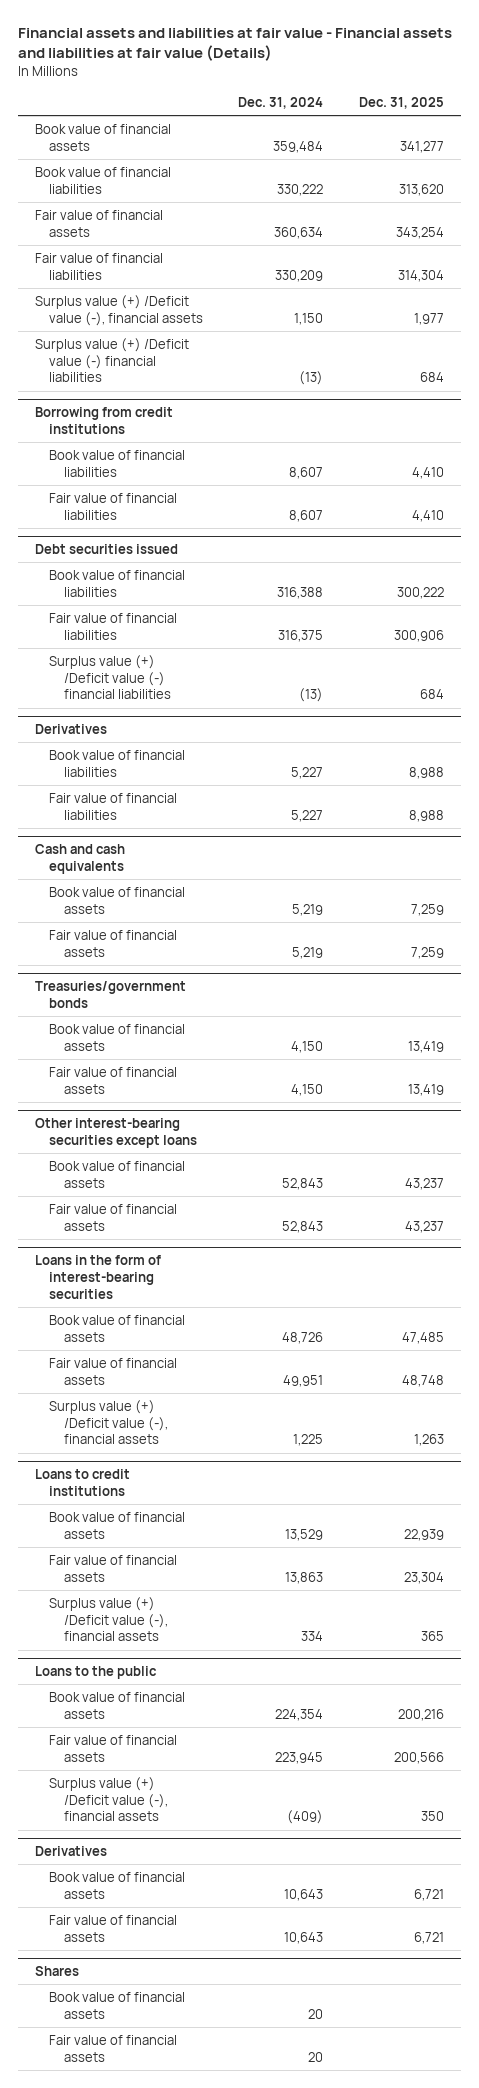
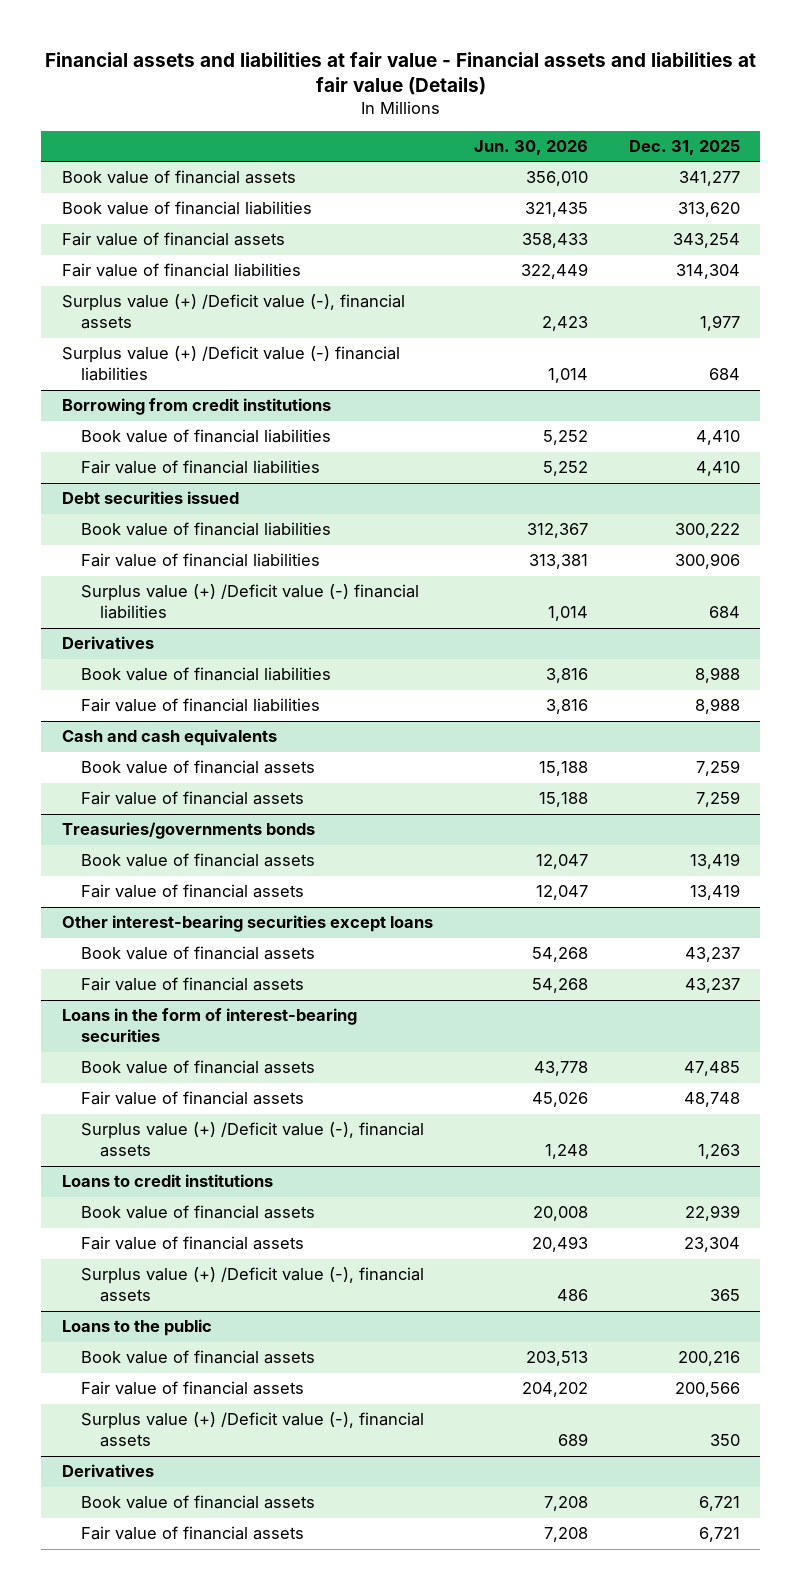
[238,96,324,109] Dec. 31, 2024 -> none
none -> [473,139,588,155] Jun. 30, 2026
[35,981,187,1008] Treasuries/government bonds -> [61,822,315,840] Treasuries/governments bonds
[35,1966,80,1977] Shares -> none
[49,1991,186,2019] Book value of financial assets -> none
[49,2034,178,2062] Fair value of financial assets -> none

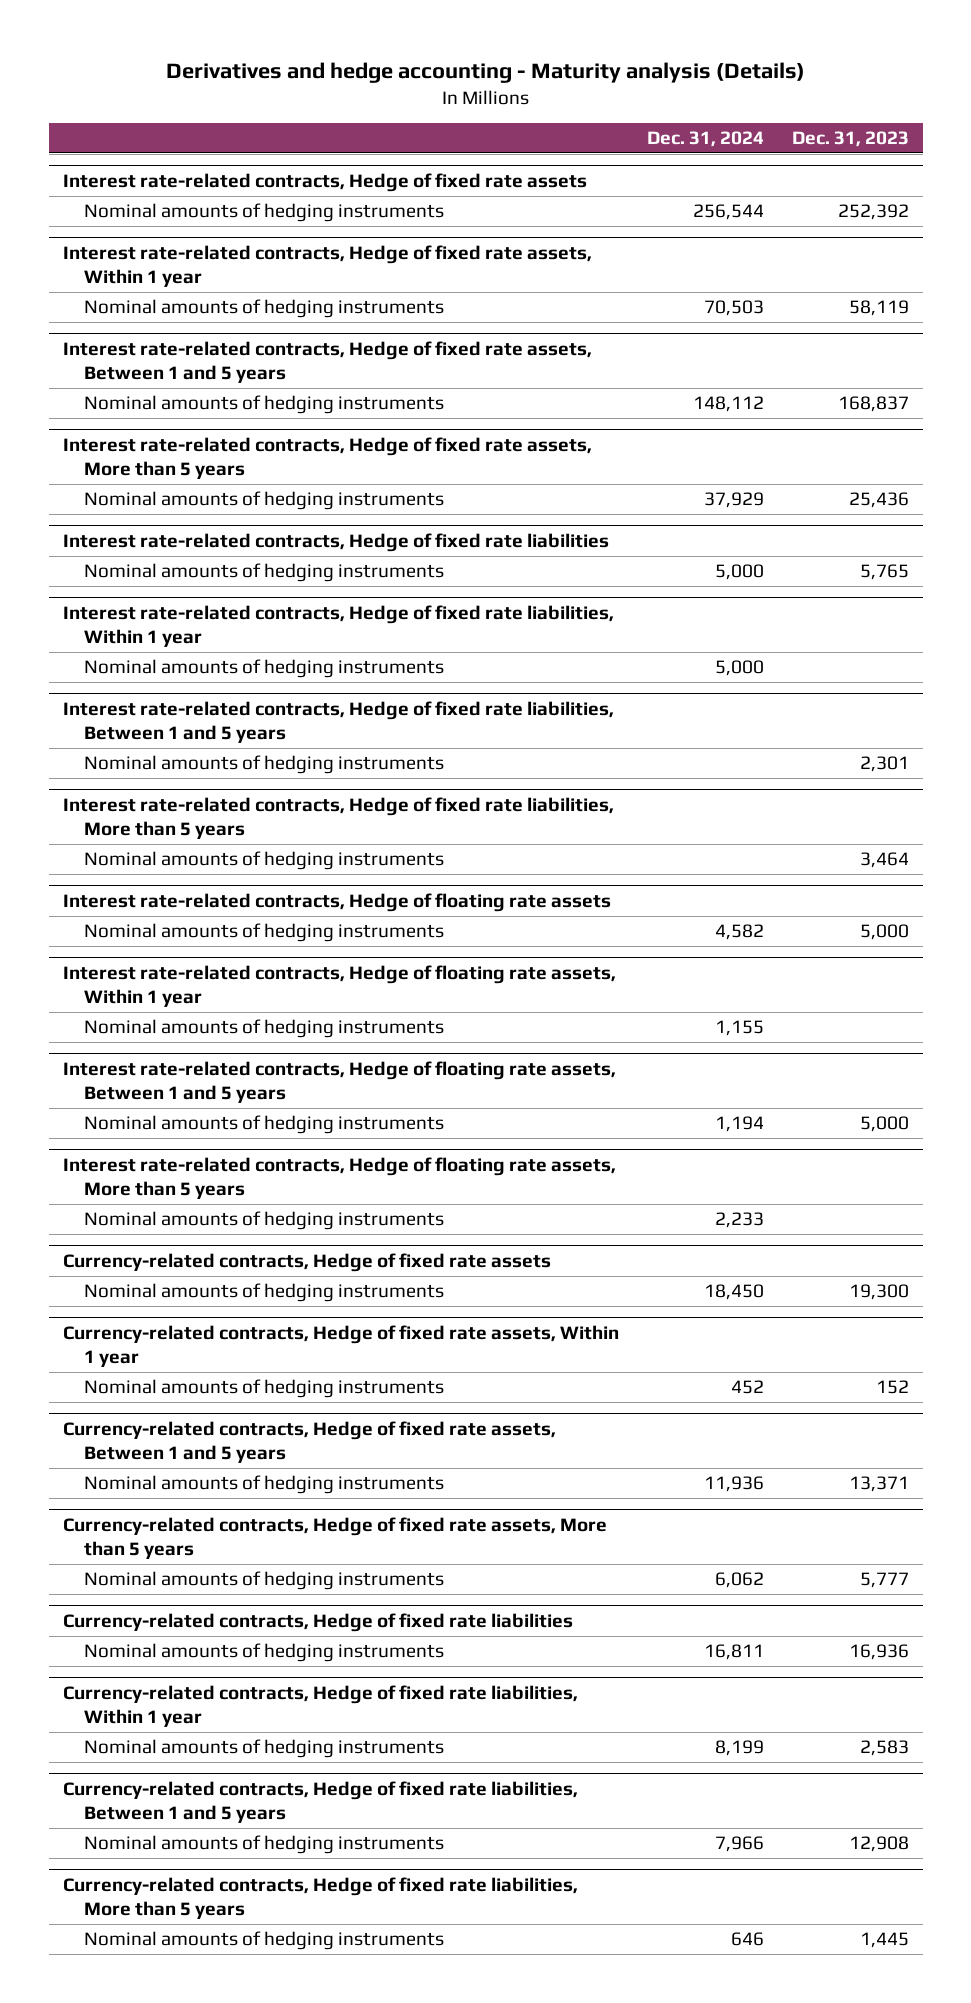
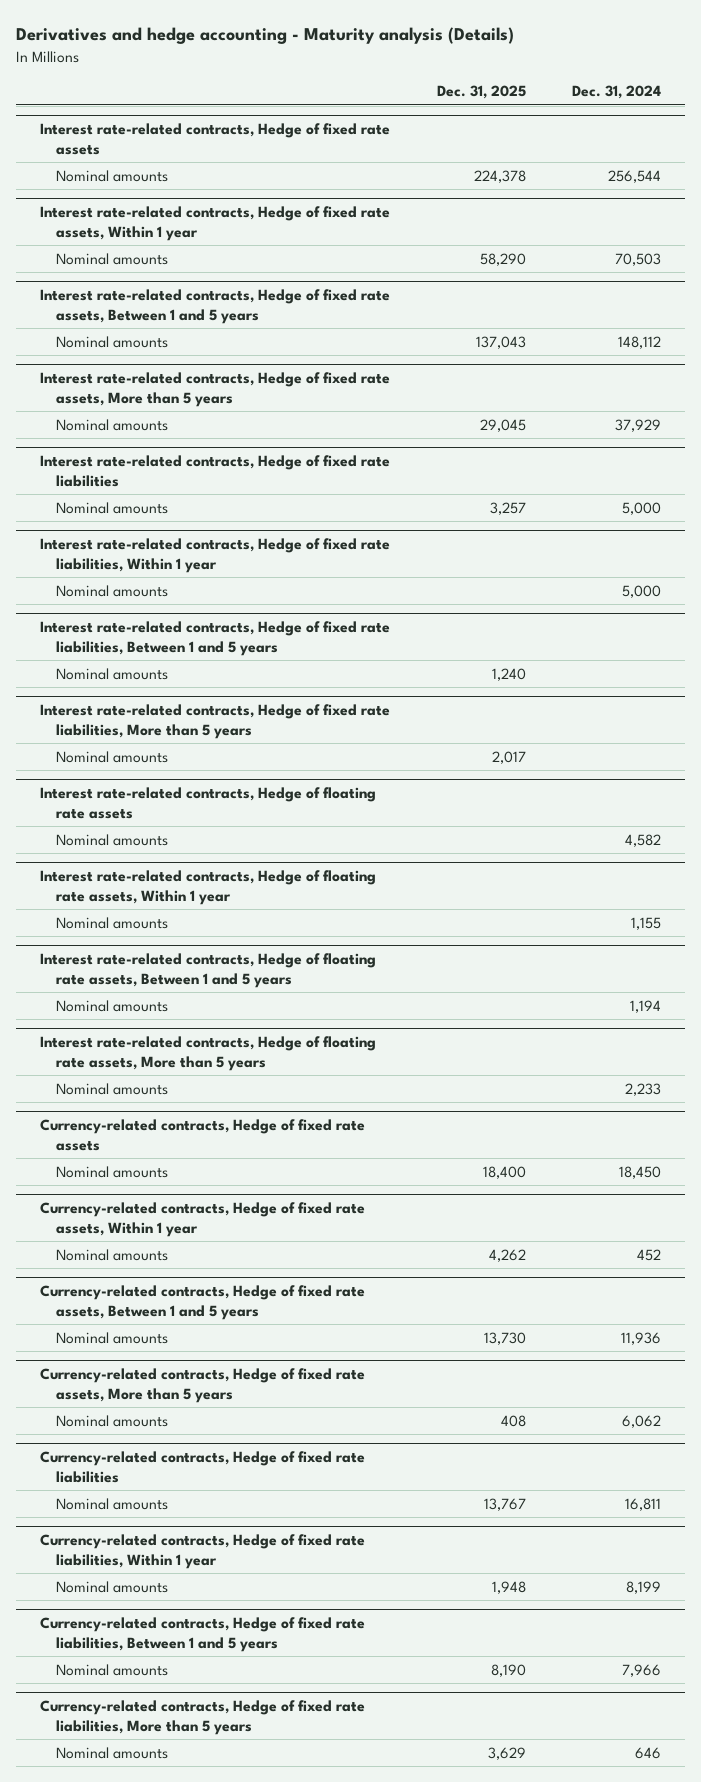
[791,131,909,148] Dec. 31, 2023 -> none
none -> [436,85,526,100] Dec. 31, 2025
[83,203,444,223] Nominal amounts of hedging instruments -> [55,169,168,182] Nominal amounts
[83,299,444,319] Nominal amounts of hedging instruments -> [55,252,168,265] Nominal amounts
[83,395,444,415] Nominal amounts of hedging instruments -> [55,335,168,348] Nominal amounts
[83,491,444,511] Nominal amounts of hedging instruments -> [55,418,168,431] Nominal amounts
[83,563,444,583] Nominal amounts of hedging instruments -> [55,501,168,514] Nominal amounts
[83,659,444,679] Nominal amounts of hedging instruments -> [55,584,168,597] Nominal amounts
[83,755,444,775] Nominal amounts of hedging instruments -> [55,667,168,680] Nominal amounts
[83,851,444,871] Nominal amounts of hedging instruments -> [55,750,168,763] Nominal amounts
[83,923,444,943] Nominal amounts of hedging instruments -> [55,833,168,846] Nominal amounts
[83,1019,444,1039] Nominal amounts of hedging instruments -> [55,916,168,929] Nominal amounts
[83,1115,444,1135] Nominal amounts of hedging instruments -> [55,999,168,1012] Nominal amounts
[83,1211,444,1231] Nominal amounts of hedging instruments -> [55,1082,168,1095] Nominal amounts
[83,1283,444,1303] Nominal amounts of hedging instruments -> [55,1165,168,1178] Nominal amounts
[83,1379,444,1399] Nominal amounts of hedging instruments -> [55,1248,168,1261] Nominal amounts
[83,1475,444,1495] Nominal amounts of hedging instruments -> [55,1331,168,1344] Nominal amounts
[83,1571,444,1591] Nominal amounts of hedging instruments -> [55,1414,168,1427] Nominal amounts
[83,1643,444,1663] Nominal amounts of hedging instruments -> [55,1497,168,1510] Nominal amounts
[83,1739,444,1759] Nominal amounts of hedging instruments -> [55,1580,168,1593] Nominal amounts
[83,1835,444,1855] Nominal amounts of hedging instruments -> [55,1663,168,1676] Nominal amounts
[83,1931,444,1951] Nominal amounts of hedging instruments -> [55,1746,168,1759] Nominal amounts

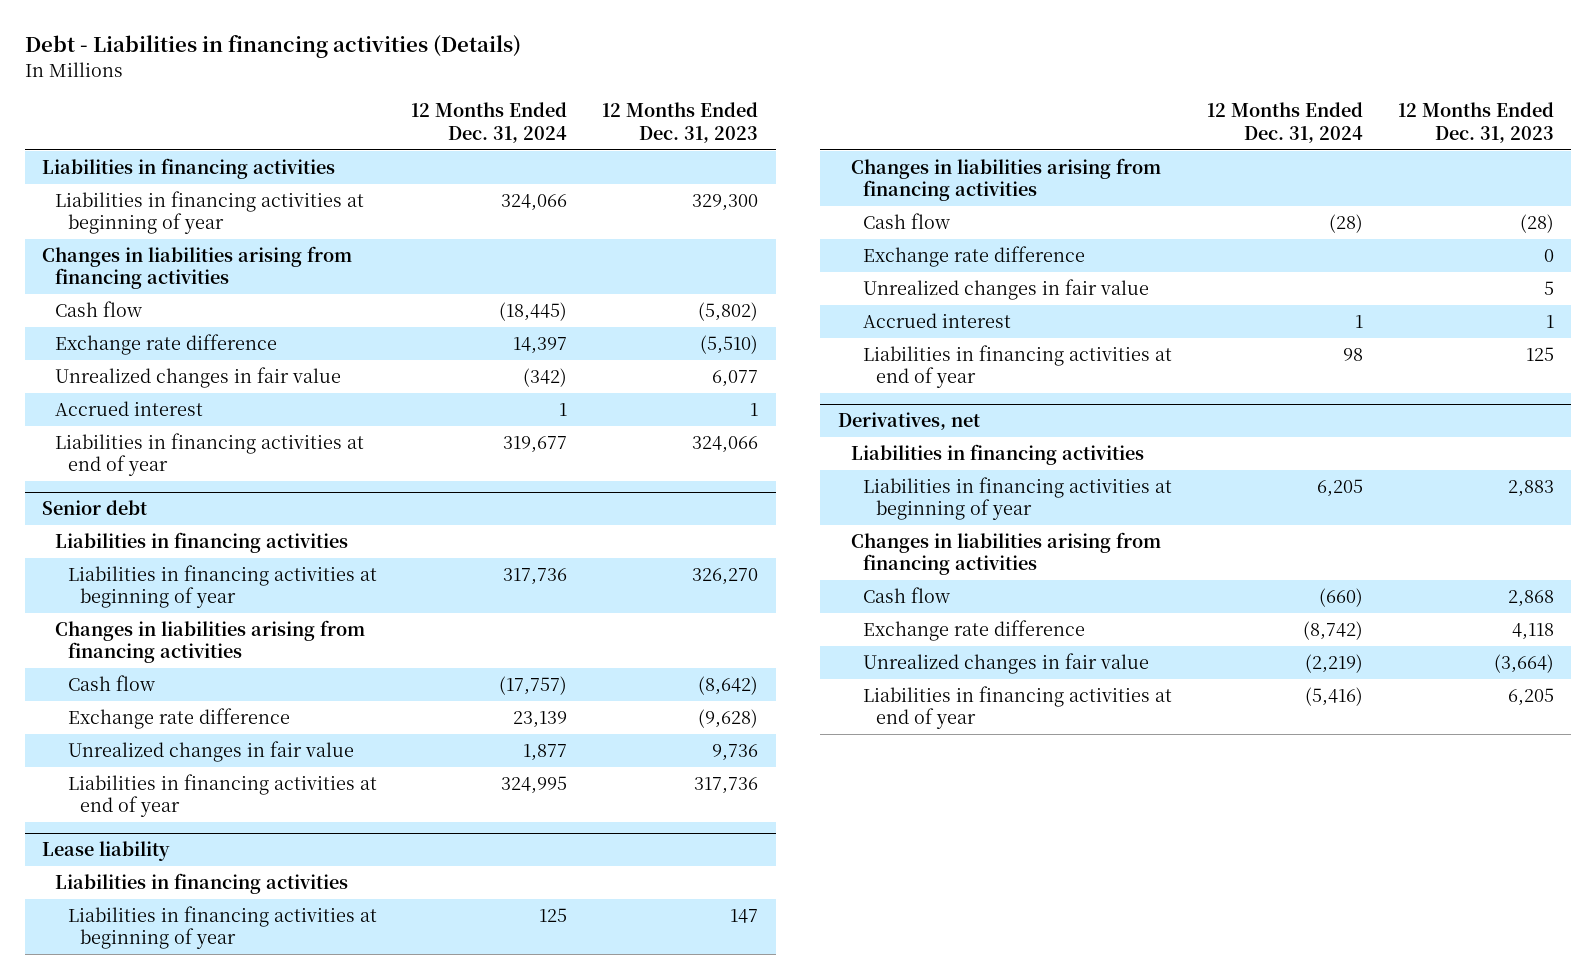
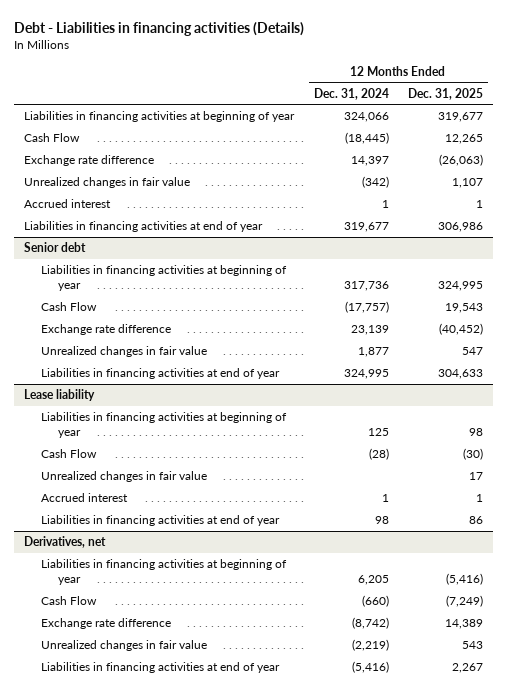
[602,102,759,143] 12 Months Ended Dec. 31, 2023 -> none
none -> [408,87,484,100] Dec. 31, 2025
[42,158,336,180] Liabilities in financing activities -> none
[42,246,353,290] Changes in liabilities arising from financing activities -> none
[54,301,142,318] Cash flow -> [24,133,81,143] Cash Flow
[54,532,348,554] Liabilities in financing activities -> none
[54,620,365,664] Changes in liabilities arising from financing activities -> none
[67,675,155,692] Cash flow -> [40,302,97,312] Cash Flow
[54,873,348,895] Liabilities in financing activities -> none
[850,158,1161,202] Changes in liabilities arising from financing activities -> none
[863,246,1086,268] Exchange rate difference -> none
[863,213,951,230] Cash flow -> [40,449,97,459] Cash Flow
[850,444,1144,466] Liabilities in financing activities -> none
[850,532,1161,576] Changes in liabilities arising from financing activities -> none
[863,587,951,604] Cash flow -> [40,596,97,606] Cash Flow

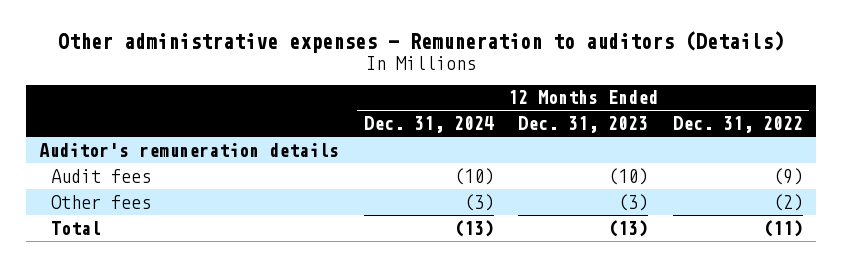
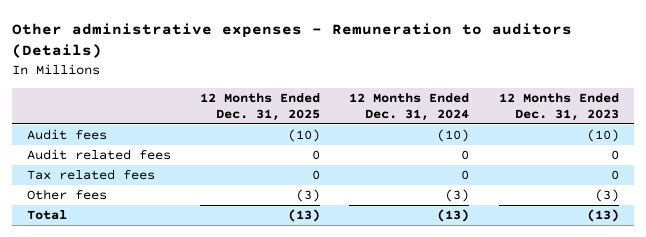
[673,116,804,134] Dec. 31, 2022 -> none
none -> [200,92,321,121] 12 Months Ended Dec. 31, 2025
[38,142,339,157] Auditor's remuneration details -> none
none -> [26,148,171,160] Audit related fees
none -> [26,168,155,180] Tax related fees

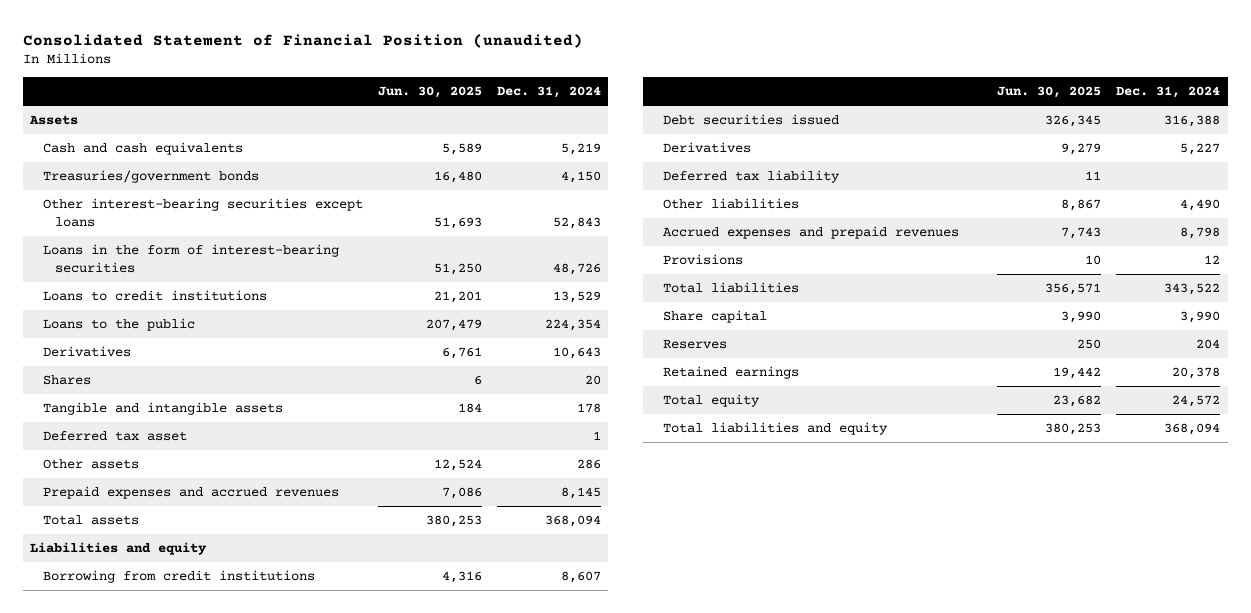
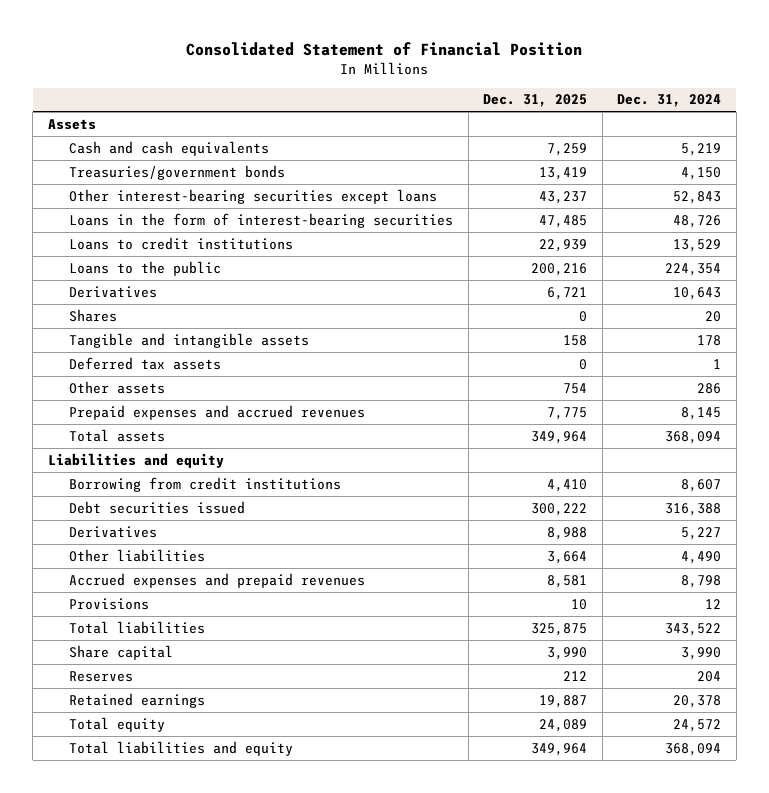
[23,33,584,48] Consolidated Statement of Financial Position (unaudited) -> [186,41,583,56] Consolidated Statement of Financial Position
[377,86,482,99] Jun. 30, 2025 -> none
none -> [483,94,588,108] Dec. 31, 2025
[42,430,187,441] Deferred tax asset -> [69,356,222,370] Deferred tax assets
[662,169,840,183] Deferred tax liability -> none

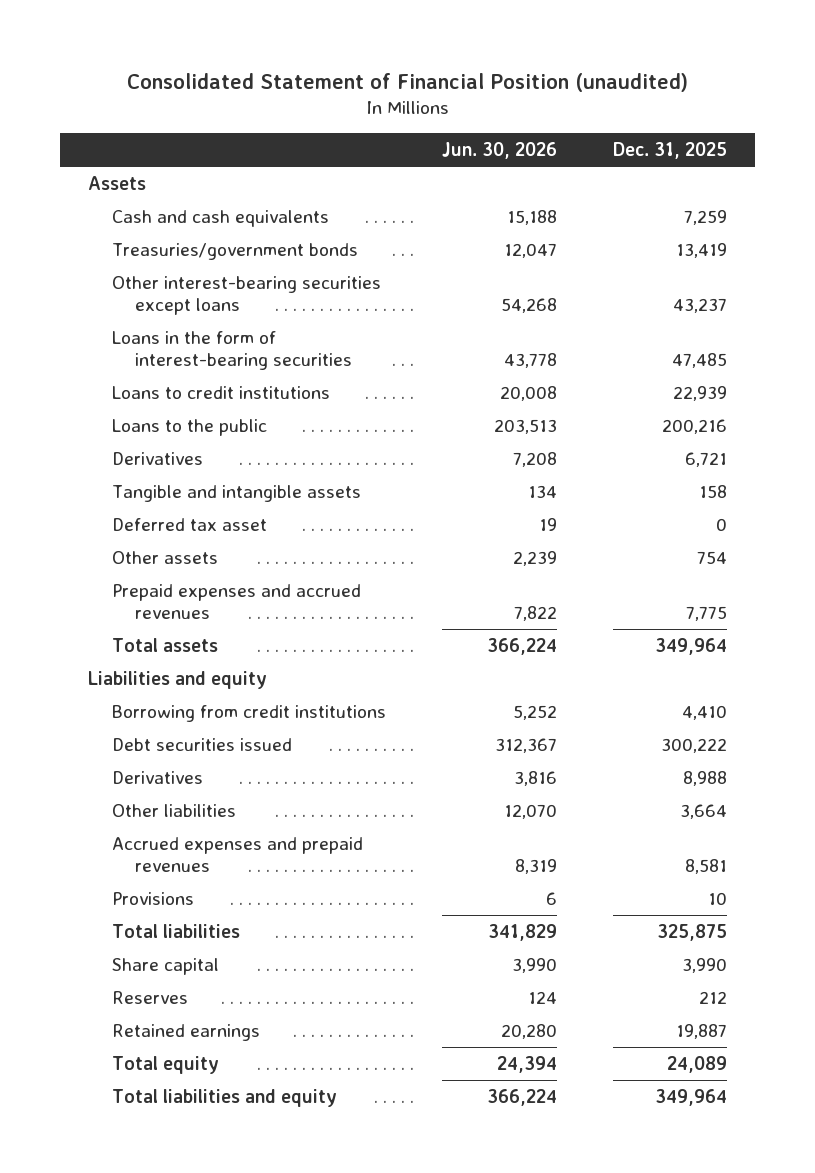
[186,41,583,56] Consolidated Statement of Financial Position -> [126,72,688,92] Consolidated Statement of Financial Position (unaudited)
[617,94,722,108] Dec. 31, 2024 -> none
none -> [441,142,557,160] Jun. 30, 2026
[69,308,118,322] Shares -> none
[69,356,222,370] Deferred tax assets -> [111,518,267,532] Deferred tax asset

